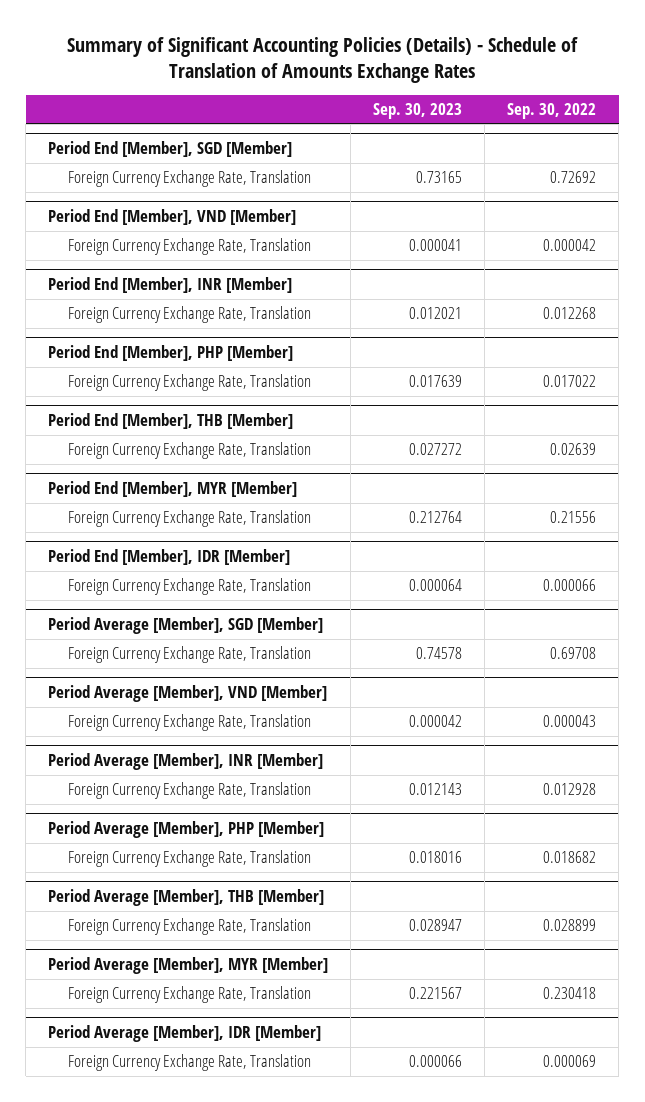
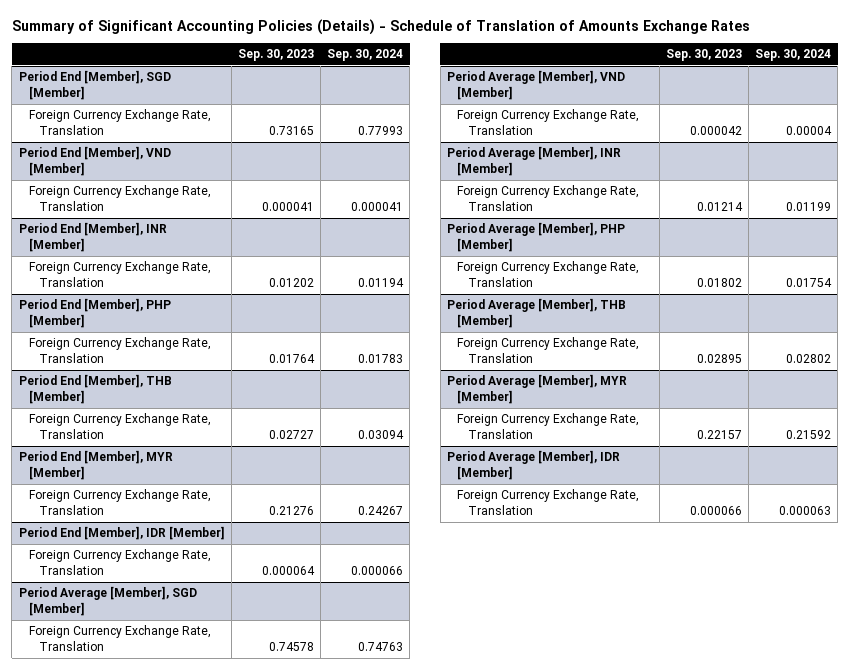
[507,102,597,119] Sep. 30, 2022 -> none
none -> [326,49,403,62] Sep. 30, 2024
[409,307,463,320] 0.012021 -> [268,277,314,287] 0.01202
[409,375,463,388] 0.017639 -> [268,353,315,363] 0.01764
[409,443,463,456] 0.027272 -> [268,429,314,439] 0.02727
[409,511,463,524] 0.212764 -> [268,505,314,515] 0.21276
[409,783,463,796] 0.012143 -> [696,201,743,211] 0.01214
[409,851,463,864] 0.018016 -> [696,277,742,287] 0.01802
[409,919,463,932] 0.028947 -> [696,353,742,363] 0.02895
[409,987,463,1000] 0.221567 -> [696,429,742,439] 0.22157

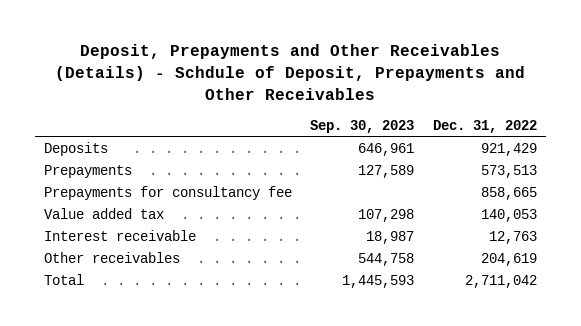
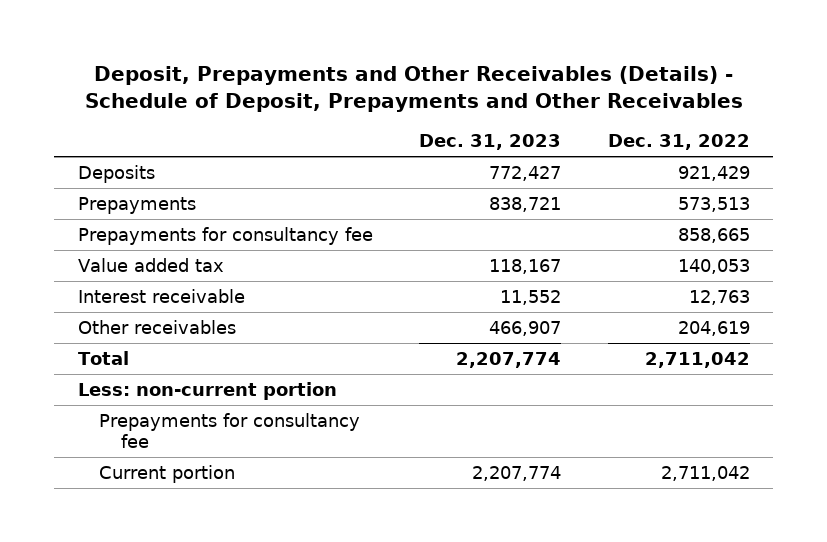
[55,44,526,100] Deposit, Prepayments and Other Receivables (Details) - Schdule of Deposit, Prepayments and Other Receivables -> [84,66,743,113] Deposit, Prepayments and Other Receivables (Details) - Schedule of Deposit, Prepayments and Other Receivables
[310,119,415,133] Sep. 30, 2023 -> none
none -> [419,134,562,151] Dec. 31, 2023
none -> [77,381,337,400] Less: non-current portion
none -> [99,412,361,449] Prepayments for consultancy fee
none -> [99,464,236,483] Current portion

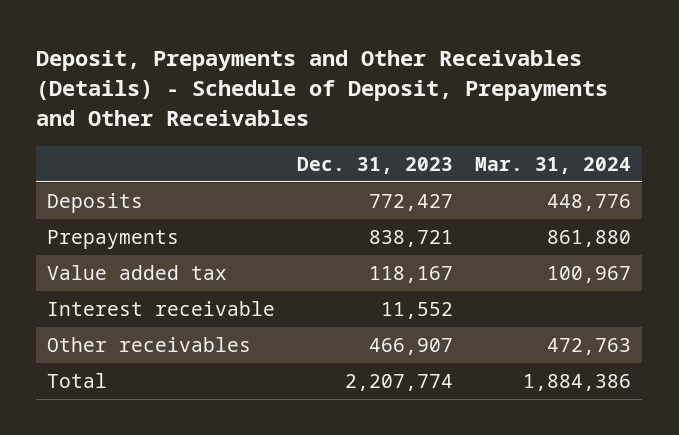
[607,134,750,151] Dec. 31, 2022 -> none
none -> [475,156,632,174] Mar. 31, 2024
[77,226,373,245] Prepayments for consultancy fee -> none
[77,381,337,400] Less: non-current portion -> none
[99,412,361,449] Prepayments for consultancy fee -> none
[99,464,236,483] Current portion -> none

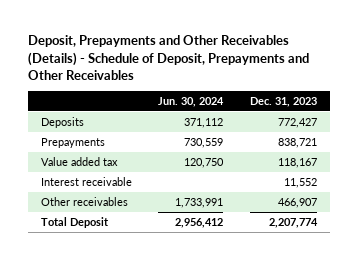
[475,156,632,174] Mar. 31, 2024 -> none
none -> [158,96,225,107] Jun. 30, 2024
[47,373,108,389] Total -> [41,217,110,229] Total Deposit

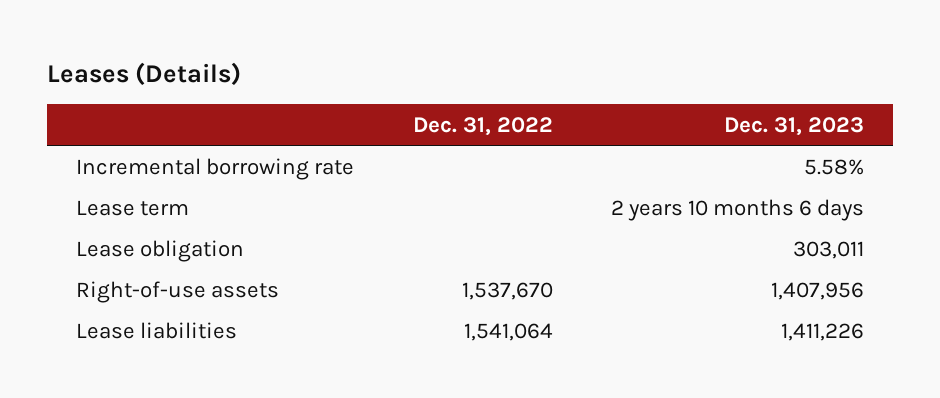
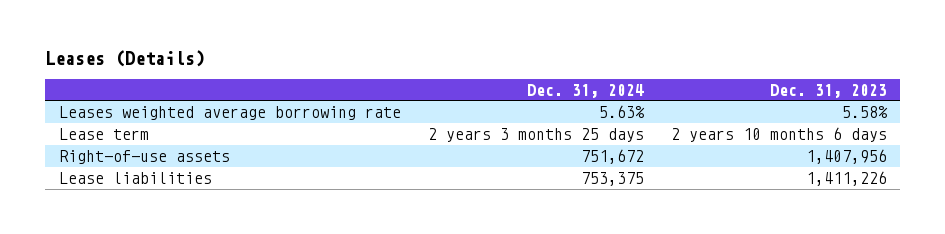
[412,116,553,136] Dec. 31, 2022 -> none
none -> [526,83,644,98] Dec. 31, 2024
[76,157,355,180] Incremental borrowing rate -> [58,105,401,120] Leases weighted average borrowing rate
[76,239,245,262] Lease obligation -> none

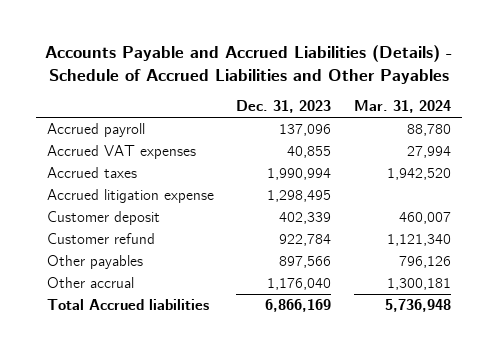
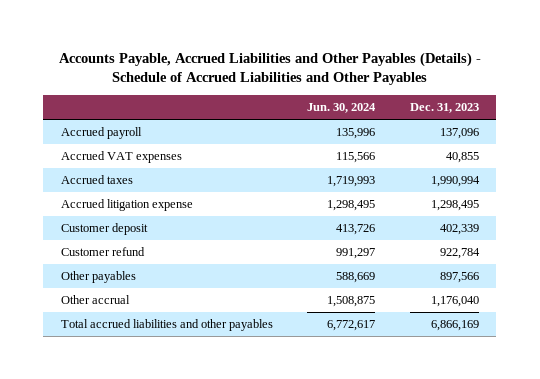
[44,45,452,84] Accounts Payable and Accrued Liabilities (Details) - Schedule of Accrued Liabilities and Other Payables -> [58,51,481,86] Accounts Payable, Accrued Liabilities and Other Payables (Details) - Schedule of Accrued Liabilities and Other Payables
[353,100,451,114] Mar. 31, 2024 -> none
none -> [307,103,377,114] Jun. 30, 2024
[47,299,210,311] Total Accrued liabilities -> [60,319,273,332] Total accrued liabilities and other payables

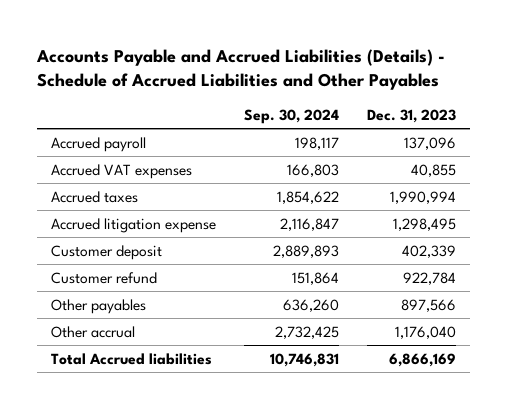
[58,51,481,86] Accounts Payable, Accrued Liabilities and Other Payables (Details) - Schedule of Accrued Liabilities and Other Payables -> [36,48,446,90] Accounts Payable and Accrued Liabilities (Details) - Schedule of Accrued Liabilities and Other Payables
[307,103,377,114] Jun. 30, 2024 -> none
none -> [244,108,340,124] Sep. 30, 2024
[60,319,273,332] Total accrued liabilities and other payables -> [51,352,213,365] Total Accrued liabilities

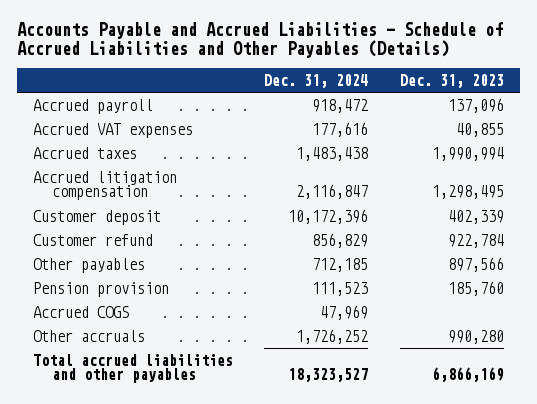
[36,48,446,90] Accounts Payable and Accrued Liabilities (Details) - Schedule of Accrued Liabilities and Other Payables -> [17,22,504,59] Accounts Payable and Accrued Liabilities - Schedule of Accrued Liabilities and Other Payables (Details)
[244,108,340,124] Sep. 30, 2024 -> none
none -> [264,73,369,88] Dec. 31, 2024
[51,217,217,233] Accrued litigation expense -> [32,170,177,201] Accrued litigation compensation
none -> [32,281,169,297] Pension provision
none -> [32,305,129,318] Accrued COGS
[51,325,136,338] Other accrual -> [32,329,145,342] Other accruals
[395,325,457,339] 1,176,040 -> [447,329,504,344] 990,280
[51,352,213,365] Total Accrued liabilities -> [32,353,233,384] Total accrued liabilities and other payables

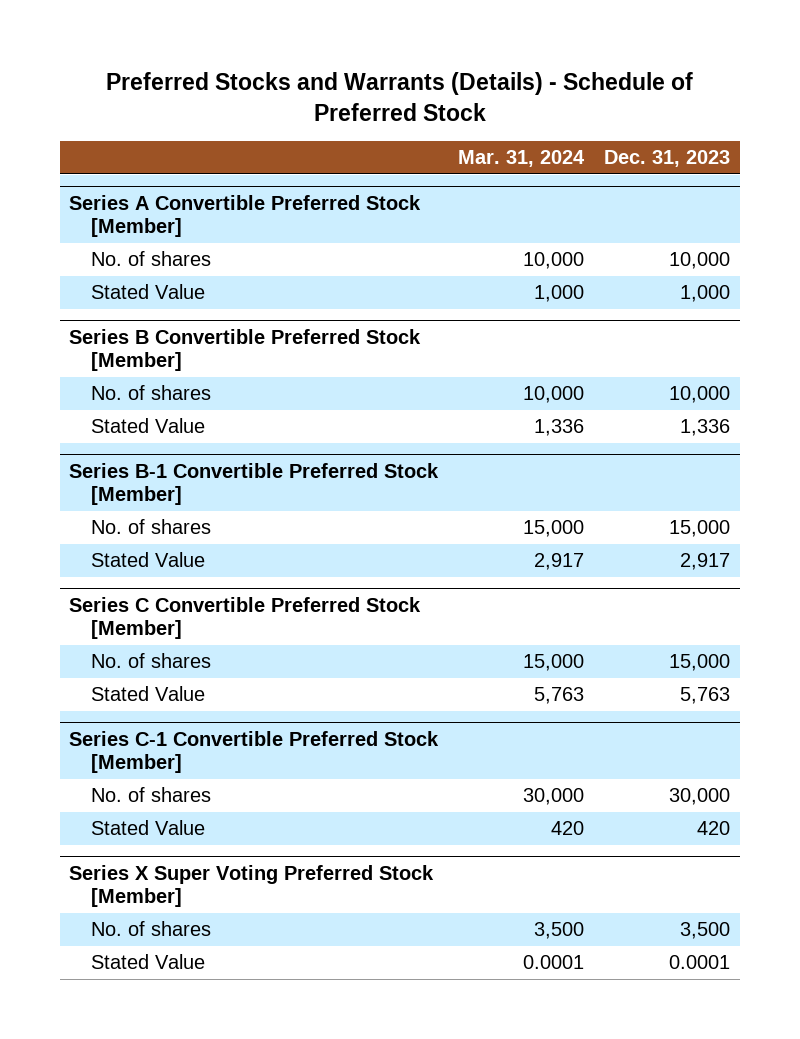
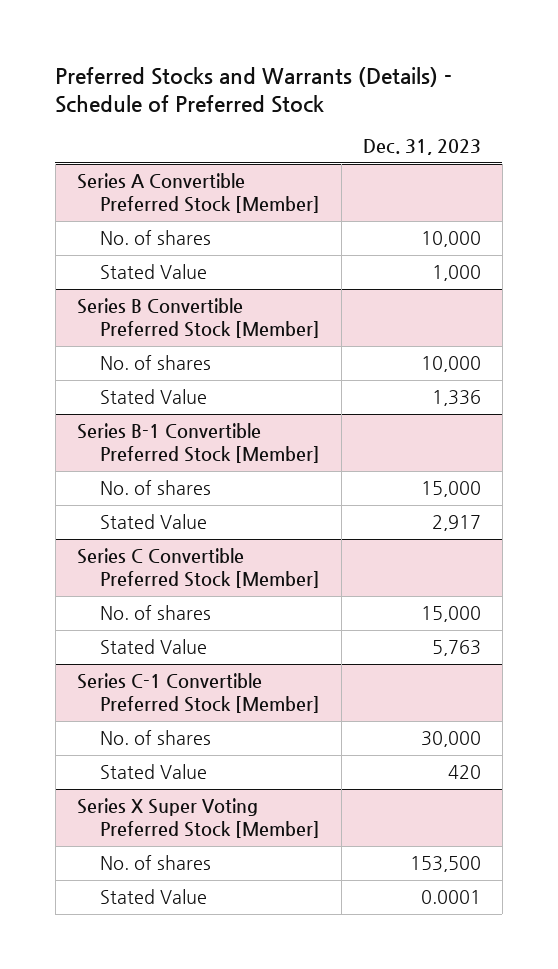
[458,149,586,167] Mar. 31, 2024 -> none
[680,922,731,940] 3,500 -> [409,856,481,873] 153,500

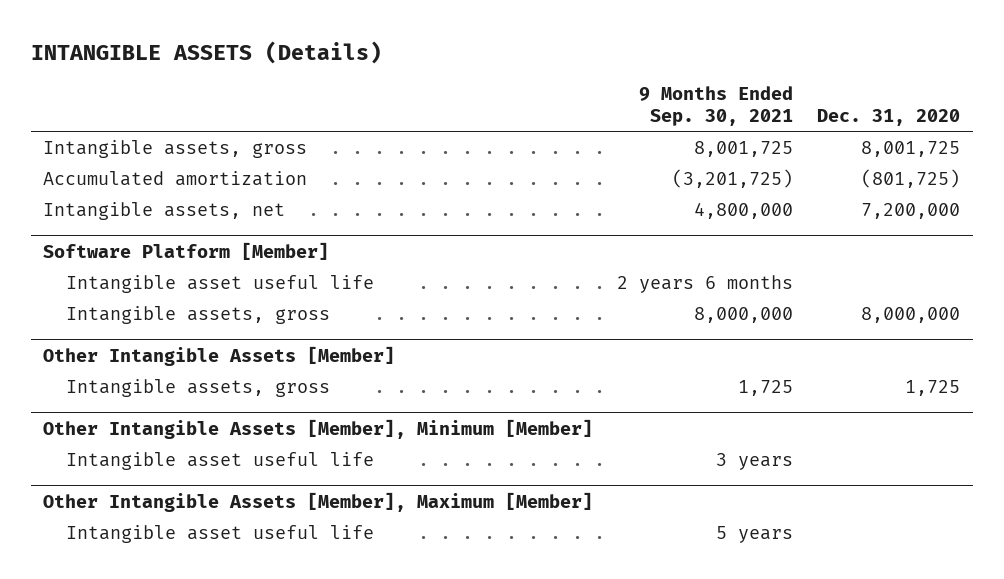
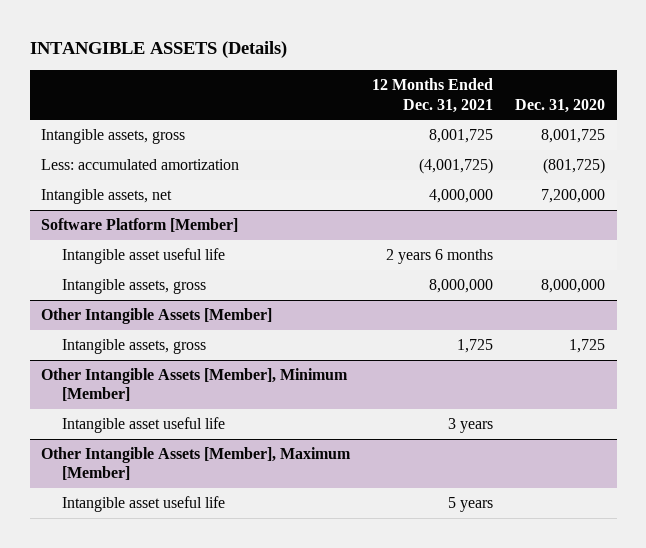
[639,86,794,126] 9 Months Ended Sep. 30, 2021 -> none
none -> [372,78,494,113] 12 Months Ended Dec. 31, 2021
[43,171,308,187] Accumulated amortization -> [40,159,239,171] Less: accumulated amortization

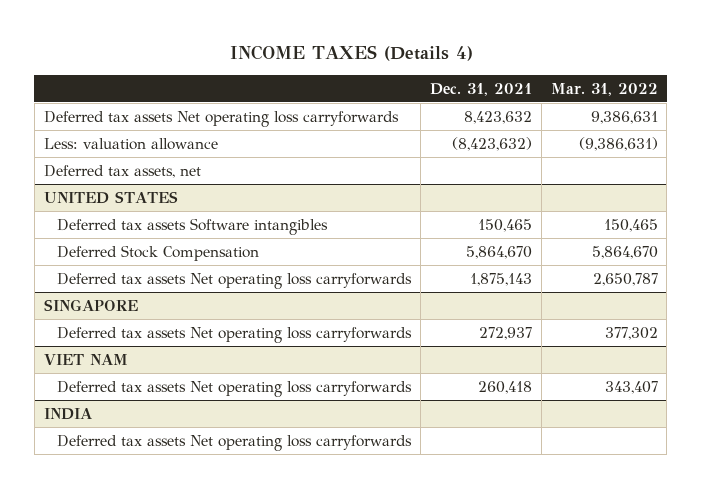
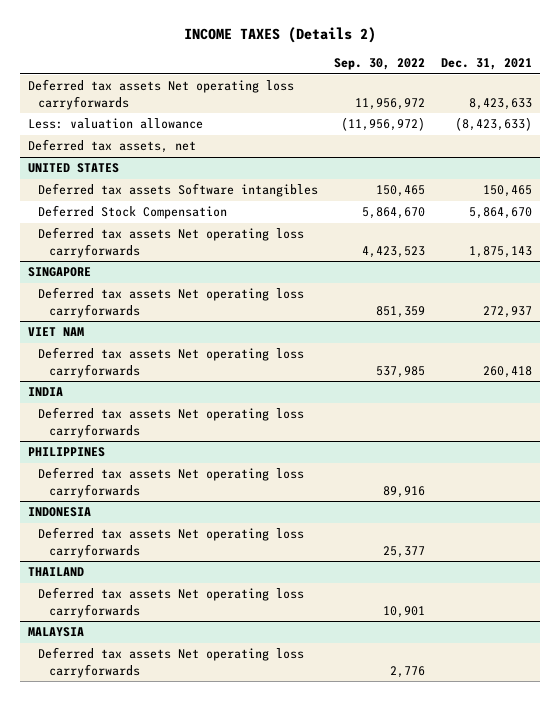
[229,44,473,61] INCOME TAXES (Details 4) -> [183,27,376,44] INCOME TAXES (Details 2)
[550,82,658,96] Mar. 31, 2022 -> none
none -> [334,58,426,71] Sep. 30, 2022
[463,110,532,124] 8,423,632 -> [469,97,533,110] 8,423,633
[451,136,532,151] (8,423,632) -> [455,117,533,132] (8,423,633)
none -> [27,447,105,458] PHILIPPINES
none -> [38,467,305,498] Deferred tax assets Net operating loss carryforwards
none -> [27,507,91,518] INDONESIA
none -> [38,527,305,558] Deferred tax assets Net operating loss carryforwards
none -> [27,567,84,577] THAILAND
none -> [38,587,305,618] Deferred tax assets Net operating loss carryforwards
none -> [27,627,84,638] MALAYSIA
none -> [38,647,305,678] Deferred tax assets Net operating loss carryforwards

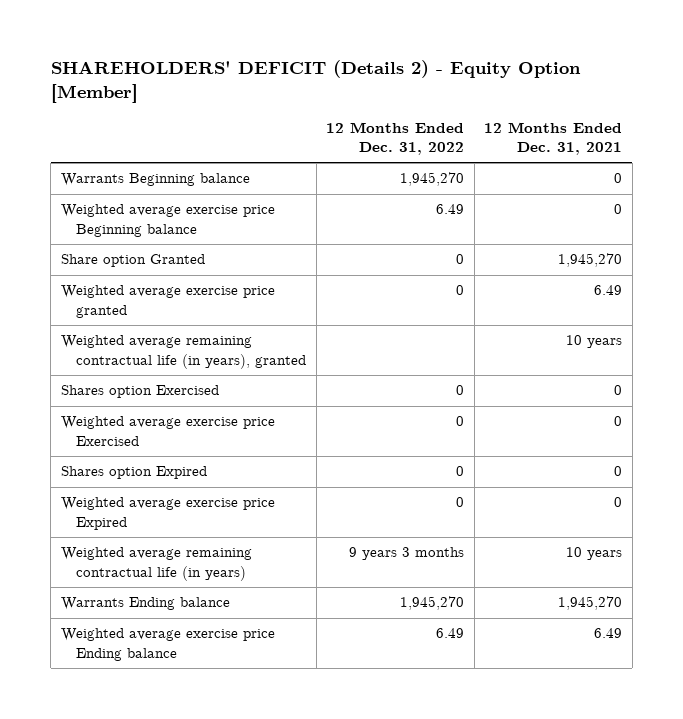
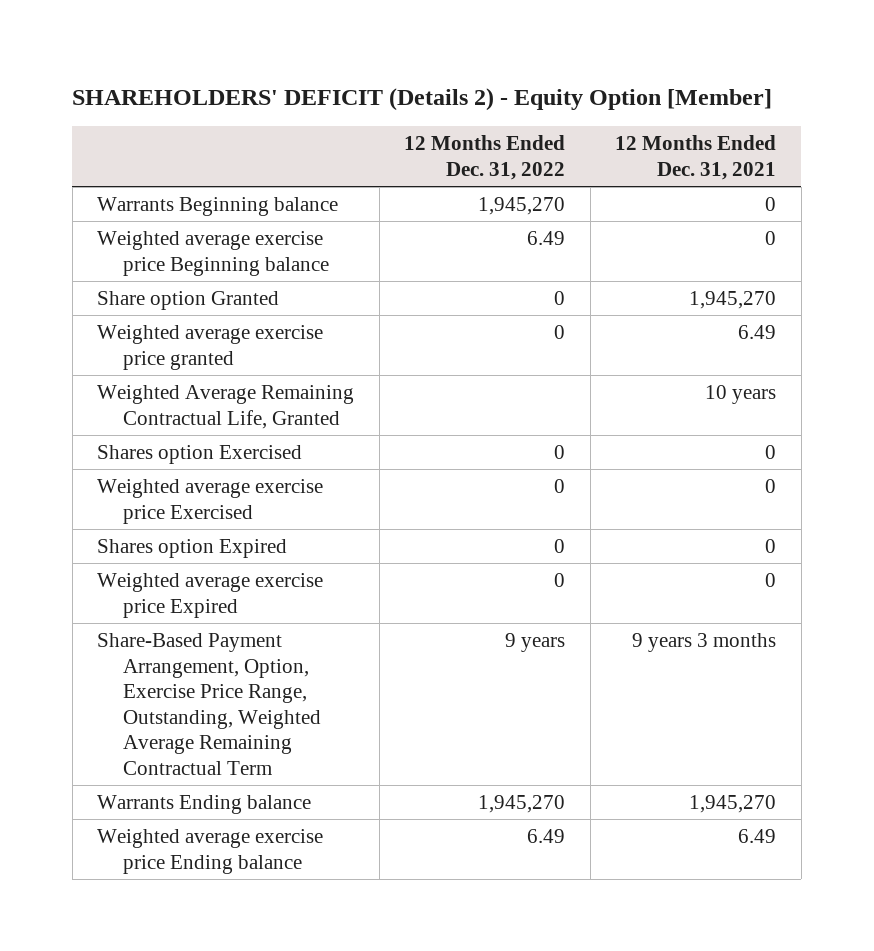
[60,335,307,369] Weighted average remaining contractual life (in years), granted -> [97,385,355,429] Weighted Average Remaining Contractual Life, Granted
[60,547,252,581] Weighted average remaining contractual life (in years) -> [97,633,322,775] Share-Based Payment Arrangement, Option, Exercise Price Range, Outstanding, Weighted Average Remaining Contractual Term
[349,547,465,561] 9 years 3 months -> [505,633,566,653] 9 years
[566,547,623,561] 10 years -> [632,633,777,653] 9 years 3 months

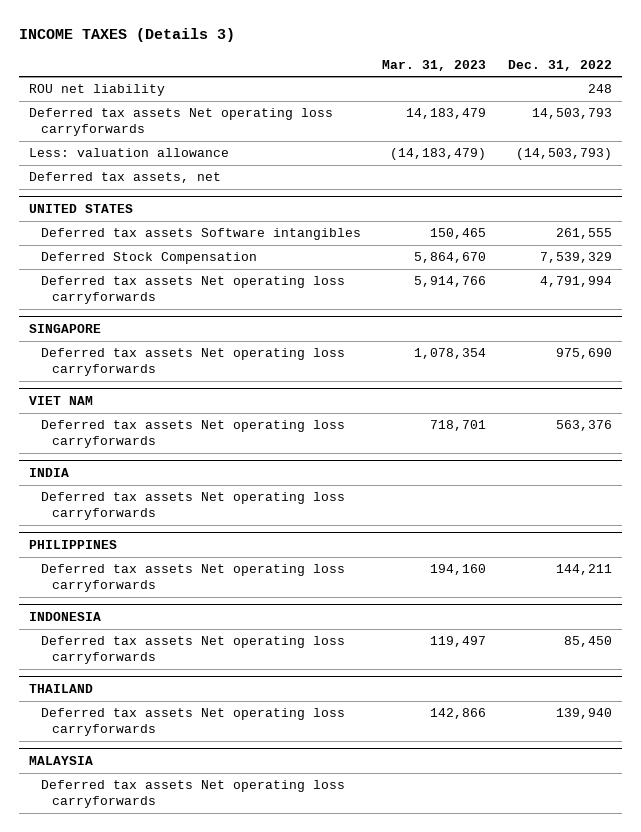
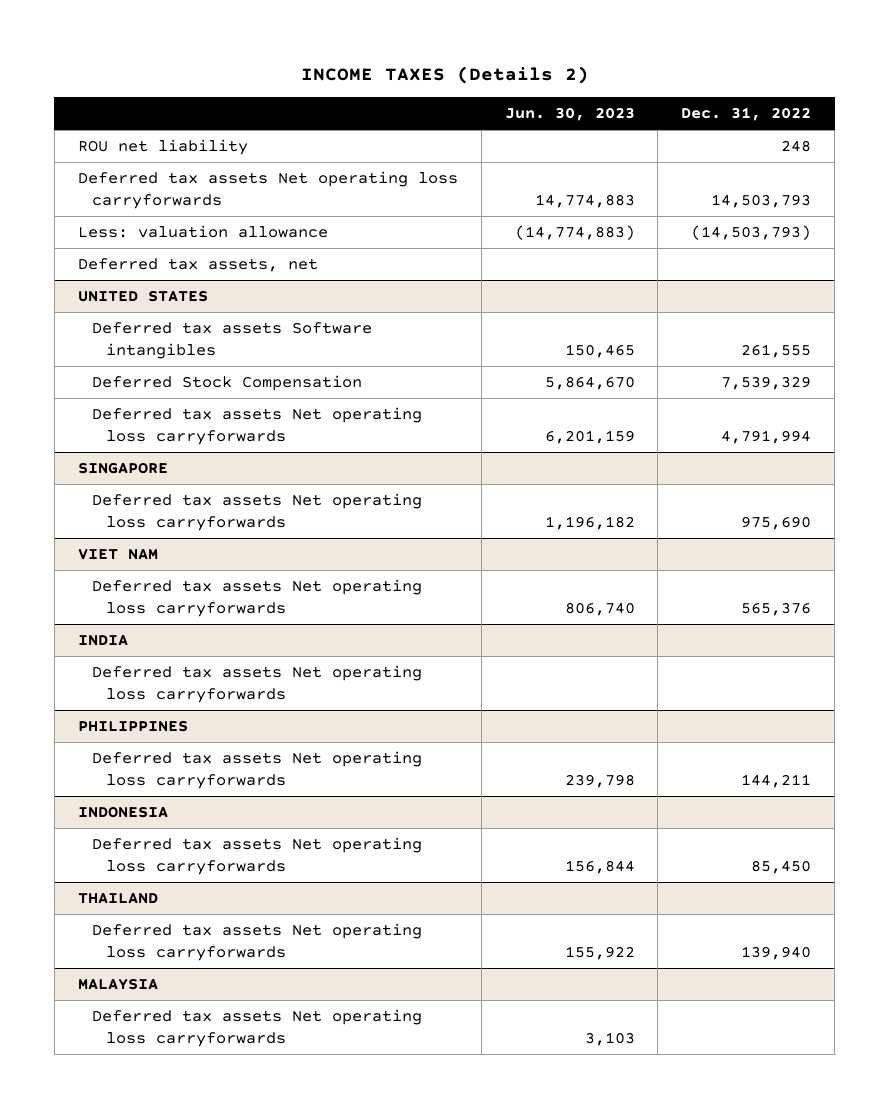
[18,28,235,43] INCOME TAXES (Details 3) -> [300,66,589,85] INCOME TAXES (Details 2)
[382,59,487,71] Mar. 31, 2023 -> none
none -> [504,107,635,122] Jun. 30, 2023
[555,420,612,432] 563,376 -> [741,601,812,616] 565,376

